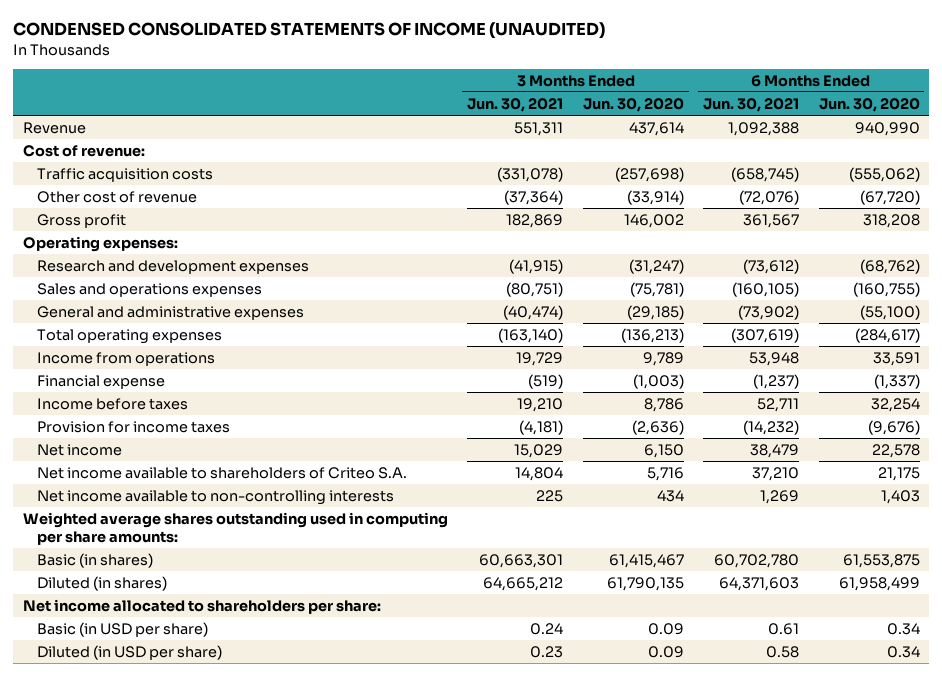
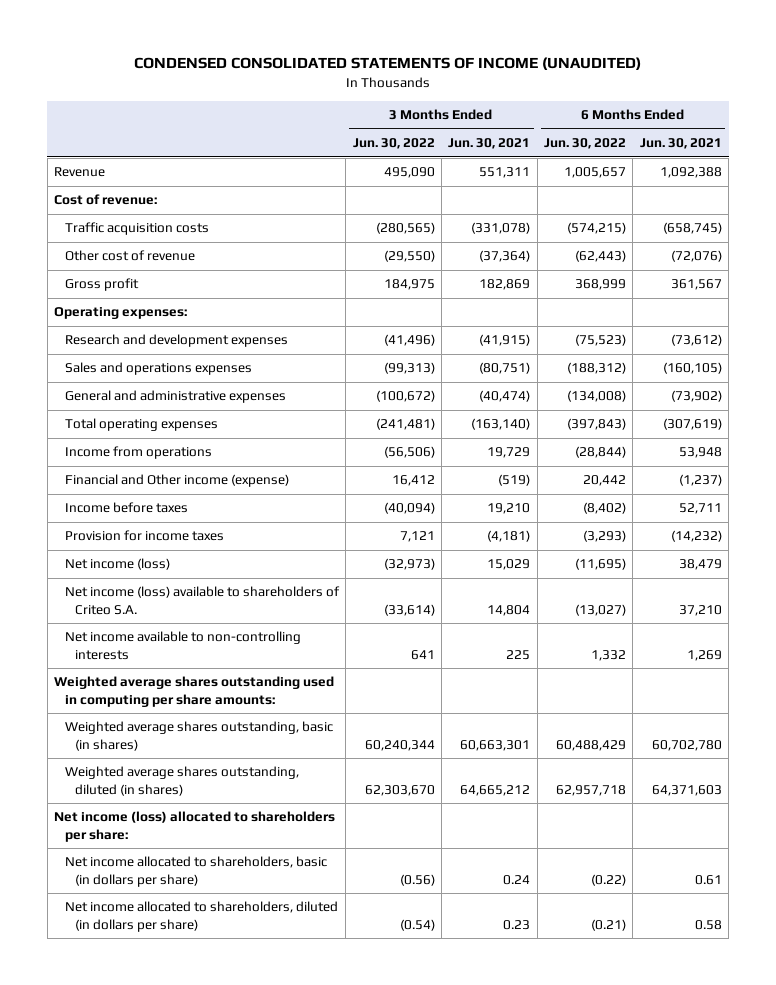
[582,97,684,112] Jun. 30, 2020 -> none
[818,97,920,112] Jun. 30, 2020 -> none
none -> [352,138,435,150] Jun. 30, 2022
none -> [544,138,627,150] Jun. 30, 2022
[36,374,165,389] Financial expense -> [64,474,289,488] Financial and Other income (expense)
[36,443,122,456] Net income -> [64,558,170,571] Net income (loss)
[36,466,407,479] Net income available to shareholders of Criteo S.A. -> [64,586,340,615] Net income (loss) available to shareholders of Criteo S.A.
[36,552,153,568] Basic (in shares) -> [64,721,333,751] Weighted average shares outstanding, basic (in shares)
[36,575,167,591] Diluted (in shares) -> [64,766,299,796] Weighted average shares outstanding, diluted (in shares)
[22,598,381,614] Net income allocated to shareholders per share: -> [54,811,336,842] Net income (loss) allocated to shareholders per share:
[36,621,208,637] Basic (in USD per share) -> [64,856,327,887] Net income allocated to shareholders, basic (in dollars per share)
[36,644,222,660] Diluted (in USD per share) -> [64,901,338,932] Net income allocated to shareholders, diluted (in dollars per share)

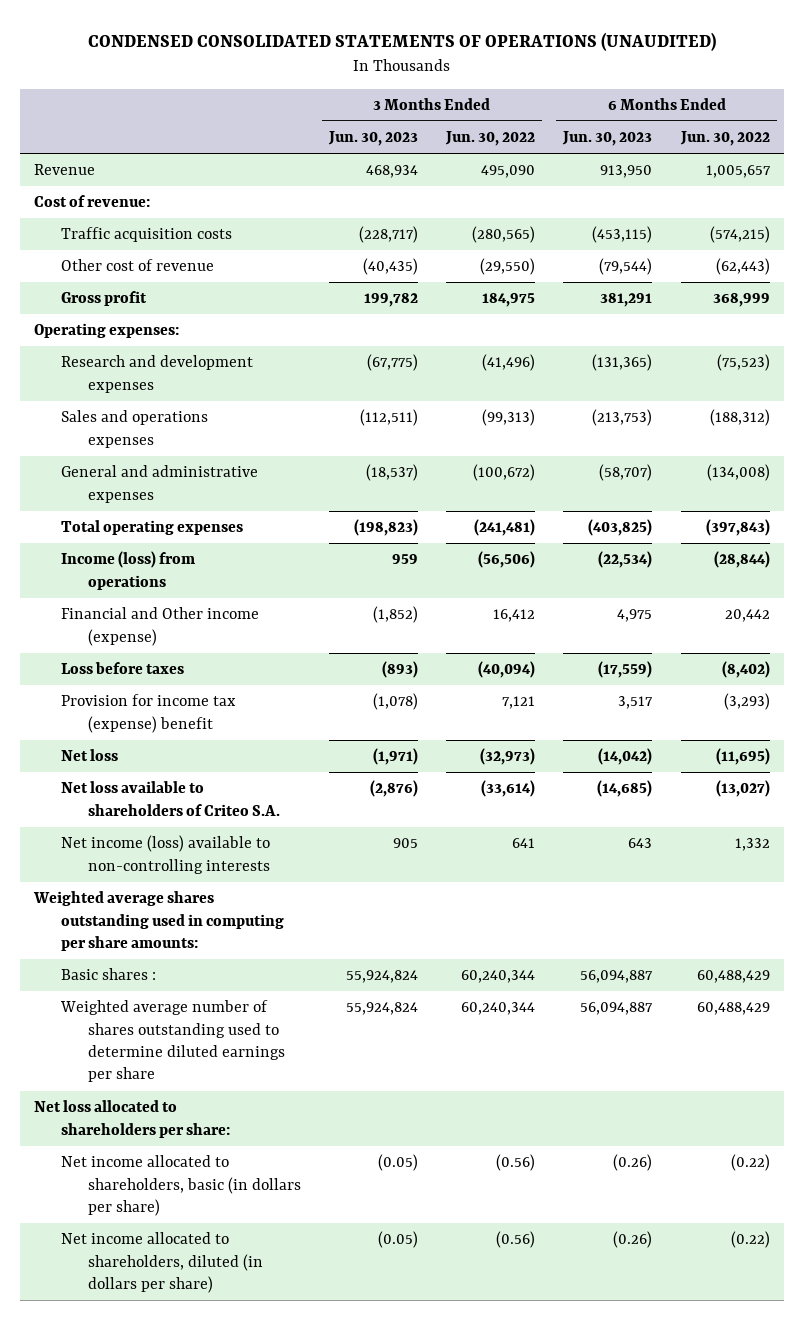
[134,57,642,71] CONDENSED CONSOLIDATED STATEMENTS OF INCOME (UNAUDITED) -> [87,32,716,52] CONDENSED CONSOLIDATED STATEMENTS OF OPERATIONS (UNAUDITED)
[448,138,531,150] Jun. 30, 2021 -> none
[639,138,722,150] Jun. 30, 2021 -> none
none -> [327,131,418,147] Jun. 30, 2023
none -> [562,131,653,147] Jun. 30, 2023
[64,446,212,460] Income from operations -> [61,551,196,590] Income (loss) from operations
[64,502,188,514] Income before taxes -> [61,662,185,675] Loss before taxes
[64,530,224,542] Provision for income taxes -> [61,694,237,733] Provision for income tax (expense) benefit
[64,558,170,571] Net income (loss) -> [61,749,119,762] Net loss
[64,586,340,615] Net income (loss) available to shareholders of Criteo S.A. -> [61,781,280,816] Net loss available to shareholders of Criteo S.A.
[64,631,301,660] Net income available to non-controlling interests -> [61,835,271,874] Net income (loss) available to non-controlling interests
[64,721,333,751] Weighted average shares outstanding, basic (in shares) -> [61,968,157,981] Basic shares :
[64,766,299,796] Weighted average shares outstanding, diluted (in shares) -> [60,1000,285,1083] Weighted average number of shares outstanding used to determine diluted earnings per share
[364,784,435,796] 62,303,670 -> [461,1002,536,1016] 60,240,344
[556,784,627,796] 62,957,718 -> [696,1002,770,1016] 60,488,429
[54,811,336,842] Net income (loss) allocated to shareholders per share: -> [34,1100,231,1138] Net loss allocated to shareholders per share:
[399,918,435,931] (0.54) -> [496,1231,536,1249] (0.56)
[591,918,627,931] (0.21) -> [730,1231,770,1249] (0.22)

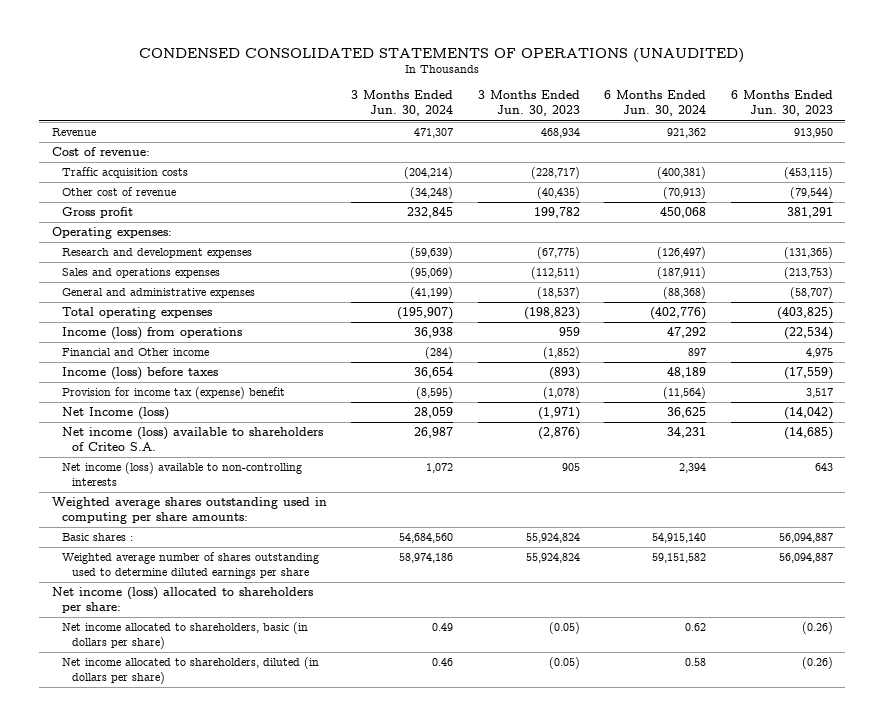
[445,131,536,147] Jun. 30, 2022 -> none
[679,131,770,147] Jun. 30, 2022 -> none
none -> [351,90,454,117] 3 Months Ended Jun. 30, 2024
none -> [604,90,707,117] 6 Months Ended Jun. 30, 2024
[61,607,260,646] Financial and Other income (expense) -> [61,348,209,357] Financial and Other income
[61,662,185,675] Loss before taxes -> [61,367,218,381] Income (loss) before taxes
[61,749,119,762] Net loss -> [61,407,169,421] Net Income (loss)
[61,781,280,816] Net loss available to shareholders of Criteo S.A. -> [61,427,323,452] Net income (loss) available to shareholders of Criteo S.A.
[34,1100,231,1138] Net loss allocated to shareholders per share: -> [51,587,313,614] Net income (loss) allocated to shareholders per share:

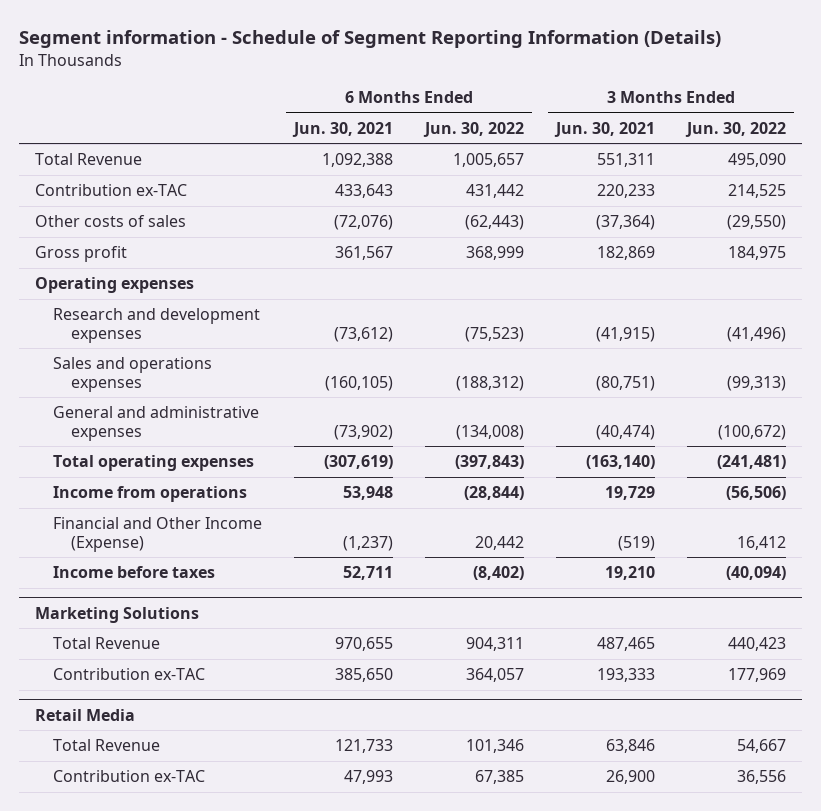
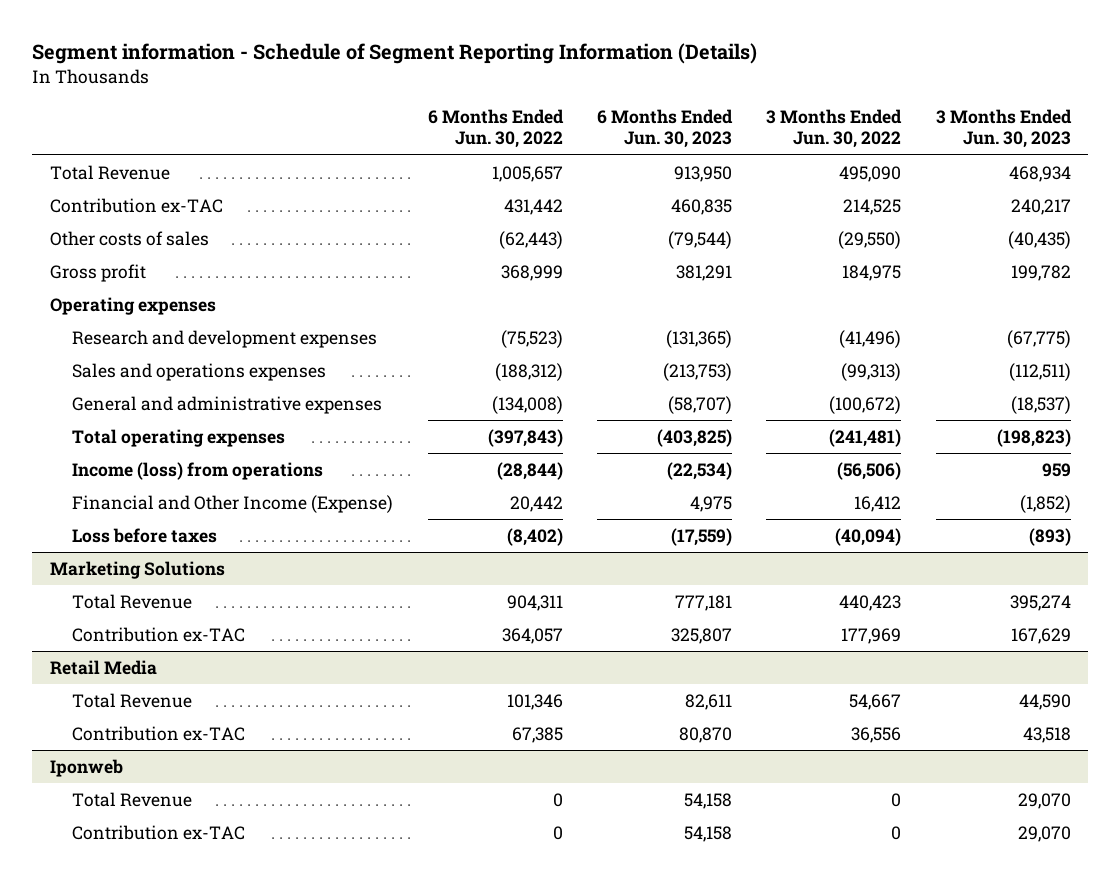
[291,121,393,137] Jun. 30, 2021 -> none
[554,121,656,137] Jun. 30, 2021 -> none
none -> [597,109,734,149] 6 Months Ended Jun. 30, 2023
none -> [935,109,1072,149] 3 Months Ended Jun. 30, 2023
[52,486,247,503] Income from operations -> [72,461,324,480] Income (loss) from operations
[52,566,215,579] Income before taxes -> [72,527,218,543] Loss before taxes
none -> [49,758,123,777] Iponweb
none -> [72,791,193,807] Total Revenue
none -> [72,824,246,840] Contribution ex-TAC

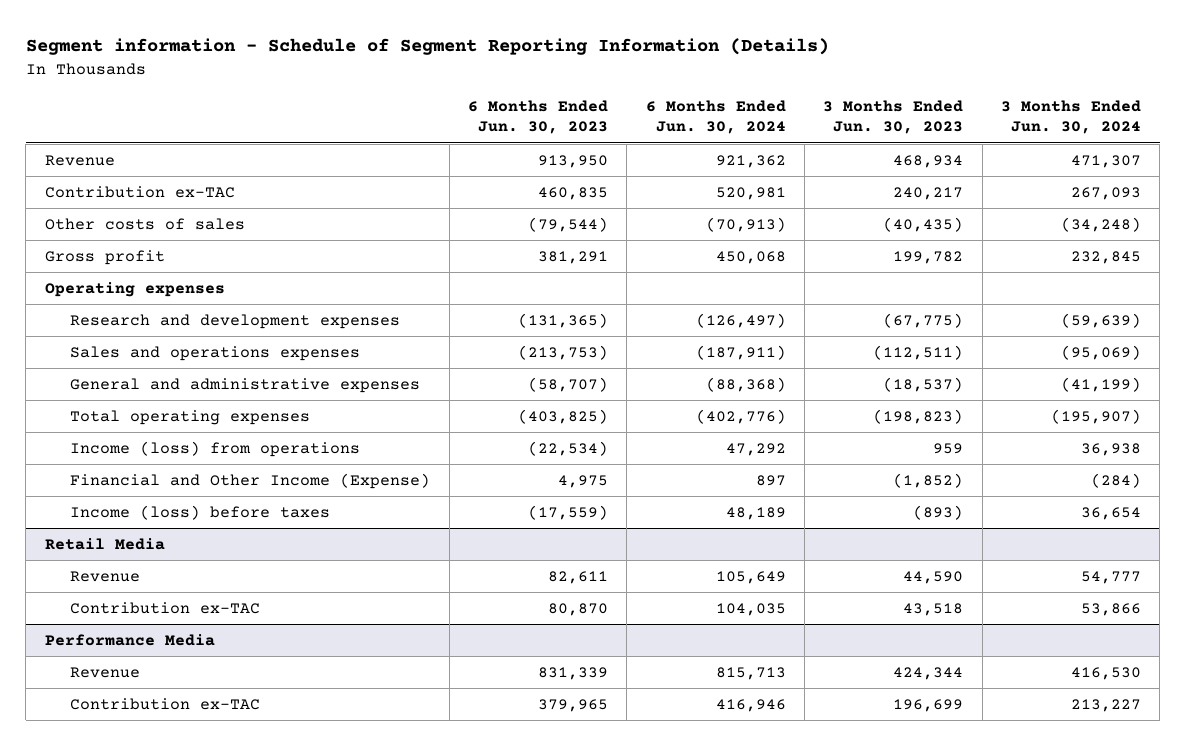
[427,109,564,149] 6 Months Ended Jun. 30, 2022 -> none
[766,109,903,149] 3 Months Ended Jun. 30, 2022 -> none
none -> [645,100,786,135] 6 Months Ended Jun. 30, 2024
none -> [1001,100,1142,135] 3 Months Ended Jun. 30, 2024
[49,164,170,180] Total Revenue -> [44,154,115,166] Revenue
[49,560,225,579] Marketing Solutions -> none
[72,593,193,609] Total Revenue -> none
[72,626,246,642] Contribution ex-TAC -> none
[72,527,218,543] Loss before taxes -> [70,504,331,520] Income (loss) before taxes
[72,692,193,708] Total Revenue -> [70,570,141,582] Revenue
[49,758,123,777] Iponweb -> none
none -> [44,633,215,646] Performance Media
[72,791,193,807] Total Revenue -> [70,666,141,678] Revenue
[684,792,733,809] 54,158 -> [538,666,609,680] 831,339
[1017,792,1071,809] 29,070 -> [893,666,964,680] 424,344
[684,825,733,842] 54,158 -> [538,698,609,712] 379,965
[1017,825,1071,842] 29,070 -> [893,698,964,712] 196,699

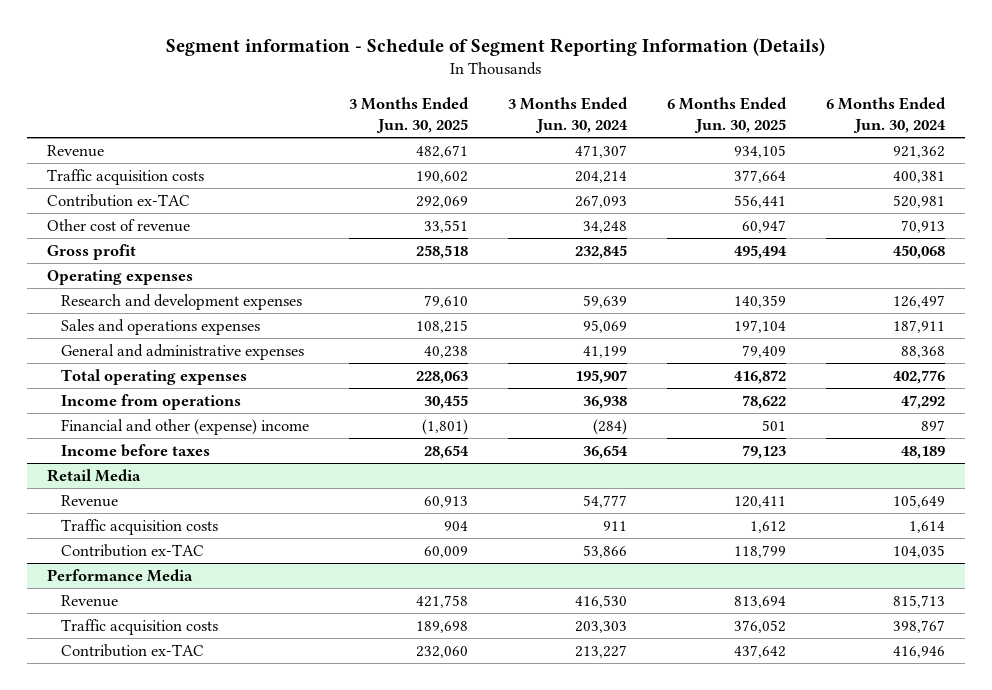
[468,100,609,135] 6 Months Ended Jun. 30, 2023 -> none
[823,100,964,135] 3 Months Ended Jun. 30, 2023 -> none
none -> [348,96,469,133] 3 Months Ended Jun. 30, 2025
none -> [667,96,788,133] 6 Months Ended Jun. 30, 2025
none -> [46,168,204,185] Traffic acquisition costs
[44,217,245,230] Other costs of sales -> [46,218,190,232] Other cost of revenue
[705,216,786,232] (70,913) -> [901,219,946,233] 70,913
[1061,216,1142,232] (34,248) -> [582,220,627,233] 34,248
[695,312,786,328] (126,497) -> [893,294,946,308] 126,497
[1061,312,1142,328] (59,639) -> [582,294,627,308] 59,639
[695,344,786,360] (187,911) -> [893,319,946,333] 187,911
[1061,344,1142,360] (95,069) -> [582,319,627,333] 95,069
[705,376,786,392] (88,368) -> [901,345,946,358] 88,368
[1061,376,1142,392] (41,199) -> [582,345,627,358] 41,199
[695,408,786,424] (402,776) -> [893,369,946,384] 402,776
[1051,408,1142,424] (195,907) -> [574,369,627,384] 195,907
[70,440,361,457] Income (loss) from operations -> [60,393,241,410] Income from operations
[70,472,431,489] Financial and Other Income (Expense) -> [60,418,309,435] Financial and other (expense) income
[70,504,331,520] Income (loss) before taxes -> [60,443,210,457] Income before taxes
none -> [60,518,218,535] Traffic acquisition costs
none -> [60,618,218,635] Traffic acquisition costs

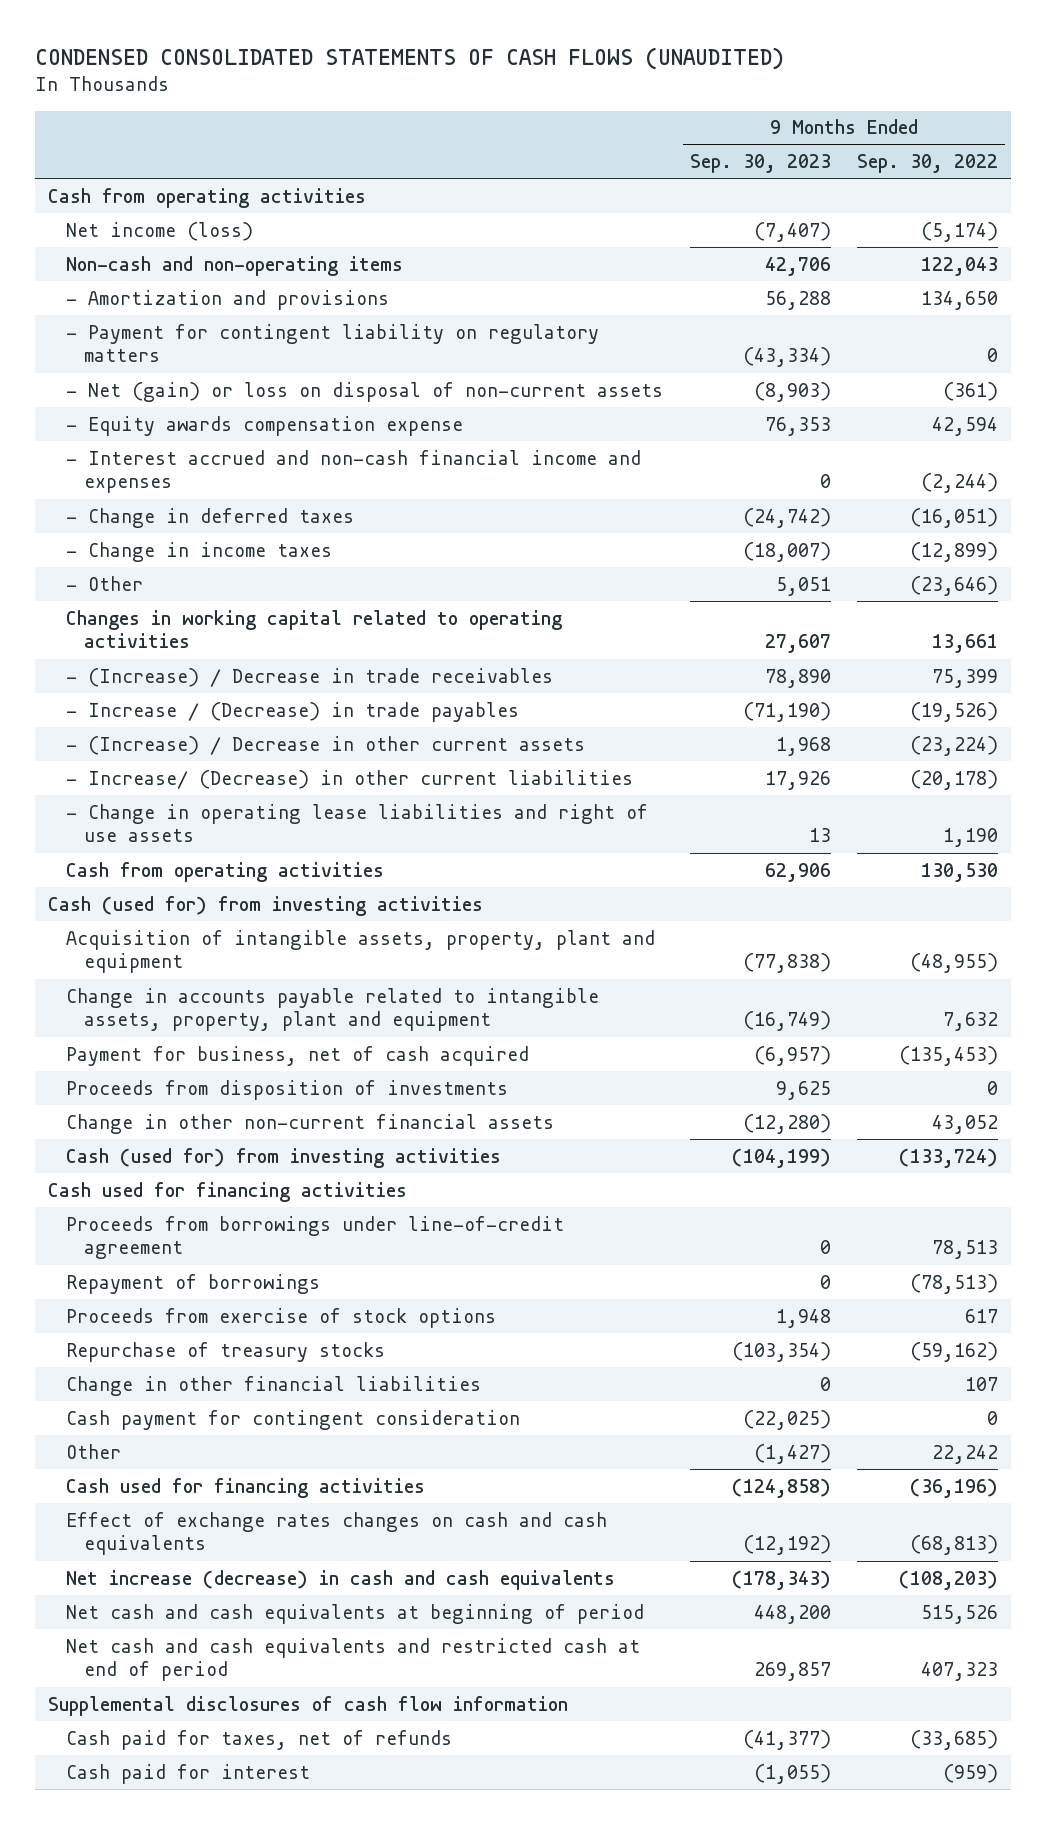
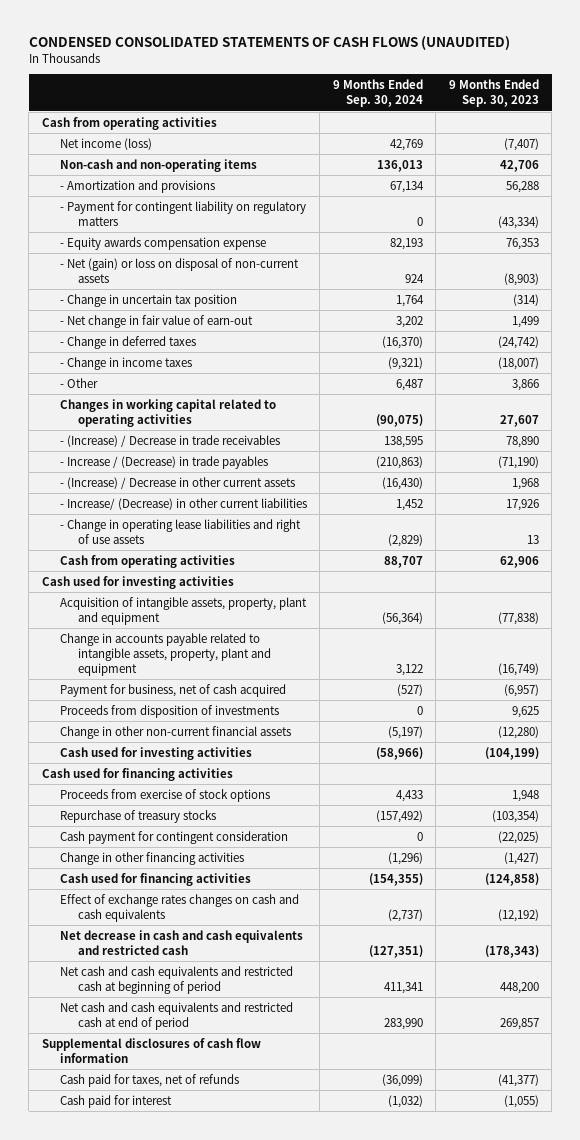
[857,154,999,174] Sep. 30, 2022 -> none
none -> [332,79,423,108] 9 Months Ended Sep. 30, 2024
[66,449,642,494] - Interest accrued and non-cash financial income and expenses -> none
[66,381,664,402] - Net (gain) or loss on disposal of non-current assets -> [59,257,299,283] - Net (gain) or loss on disposal of non-current assets
none -> [59,293,237,307] - Change in uncertain tax position
none -> [59,314,253,328] - Net change in fair value of earn-out
[775,576,831,596] 5,051 -> [511,378,539,391] 3,866
[48,895,484,916] Cash (used for) from investing activities -> [41,575,234,589] Cash used for investing activities
[66,1147,502,1168] Cash (used for) from investing activities -> [59,746,252,760] Cash used for investing activities
[66,1215,565,1260] Proceeds from borrowings under line-of-credit agreement -> none
[66,1273,321,1294] Repayment of borrowings -> none
[66,1375,482,1396] Change in other financial liabilities -> none
[66,1443,122,1459] Other -> [59,851,244,865] Change in other financing activities
[66,1569,616,1590] Net increase (decrease) in cash and cash equivalents -> [59,929,303,955] Net decrease in cash and cash equivalents and restricted cash
[66,1603,645,1624] Net cash and cash equivalents at beginning of period -> [59,965,293,994] Net cash and cash equivalents and restricted cash at beginning of period

